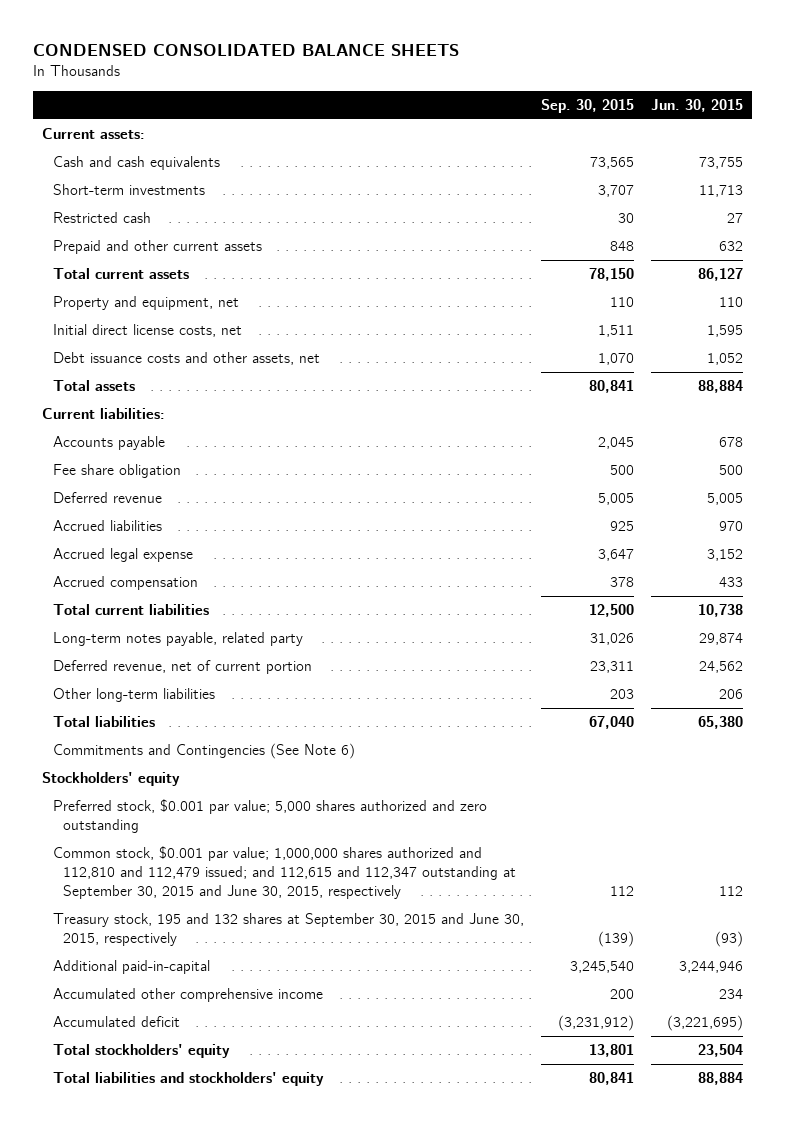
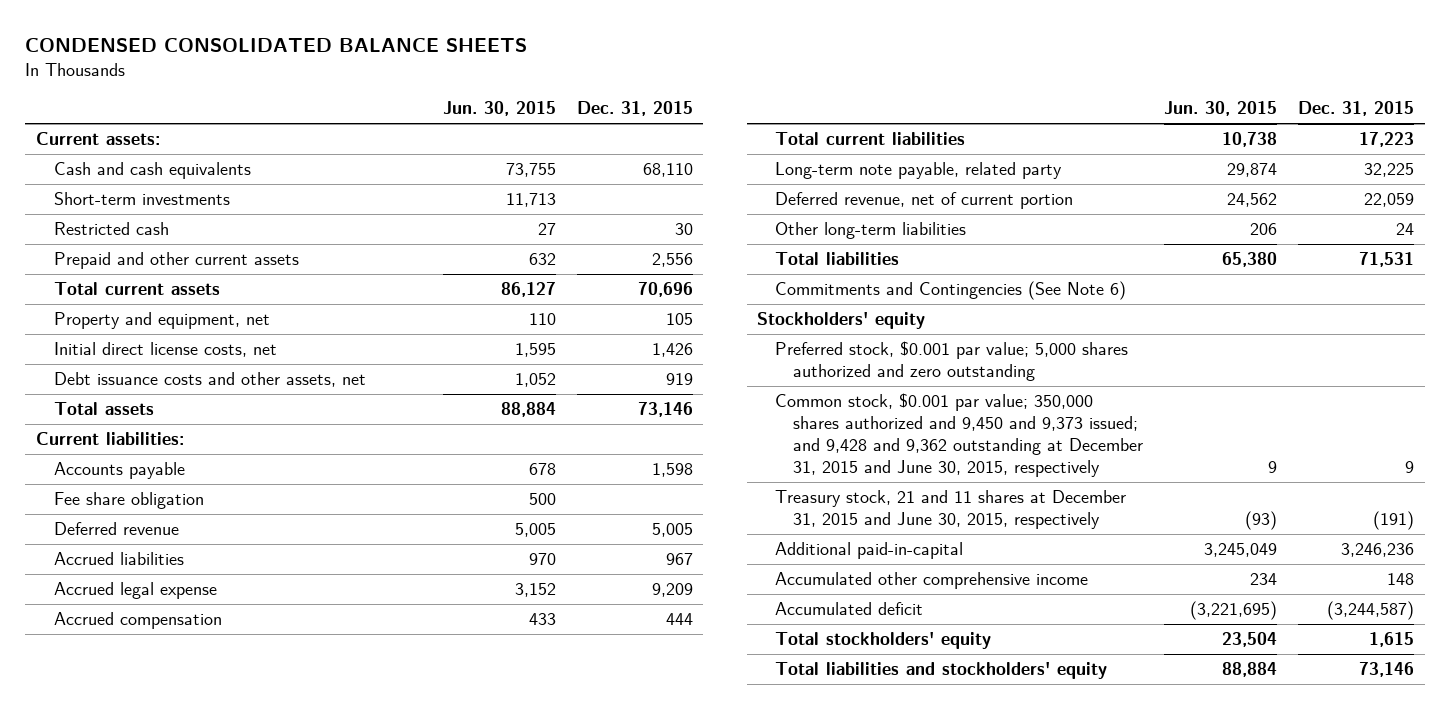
[541,98,635,113] Sep. 30, 2015 -> none
none -> [576,101,693,117] Dec. 31, 2015
[52,631,303,646] Long-term notes payable, related party -> [775,162,1063,180] Long-term note payable, related party
[52,845,517,899] Common stock, $0.001 par value; 1,000,000 shares authorized and 112,810 and 112,479 issued; and 112,615 and 112,347 outstanding at September 30, 2015 and June 30, 2015, respectively -> [775,393,1144,478] Common stock, $0.001 par value; 350,000 shares authorized and 9,450 and 9,373 issued; and 9,428 and 9,362 outstanding at December 31, 2015 and June 30, 2015, respectively
[719,885,744,896] 112 -> [1268,461,1278,474] 9
[52,912,524,946] Treasury stock, 195 and 132 shares at September 30, 2015 and June 30, 2015, respectively -> [775,490,1127,530] Treasury stock, 21 and 11 shares at December 31, 2015 and June 30, 2015, respectively
[679,960,744,973] 3,244,946 -> [1204,543,1278,558] 3,245,049

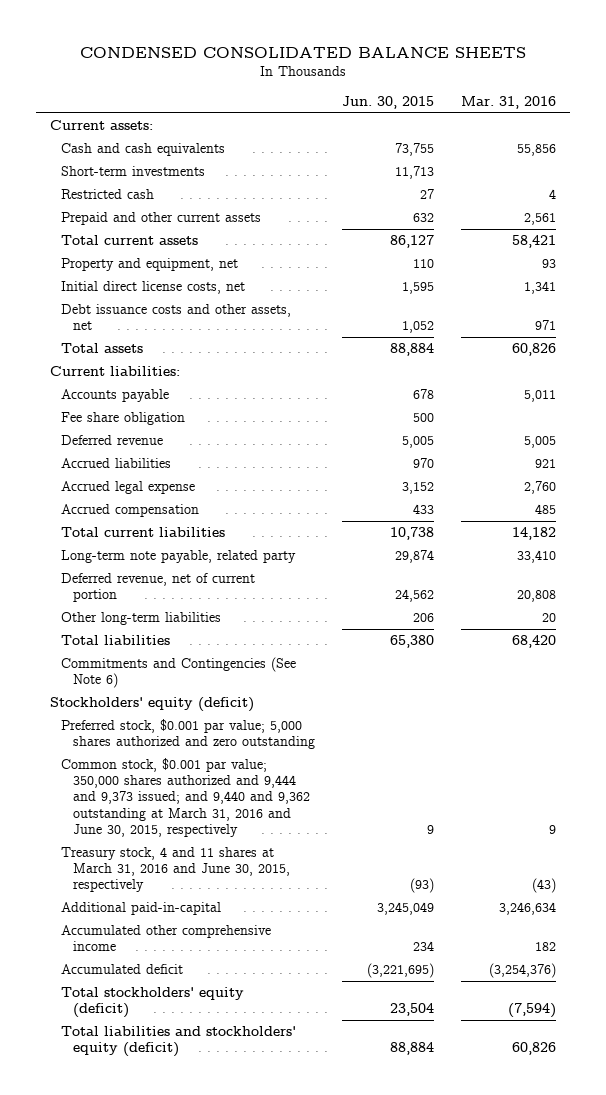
[576,101,693,117] Dec. 31, 2015 -> none
none -> [460,95,556,109] Mar. 31, 2016
[757,312,926,330] Stockholders' equity -> [50,697,255,713] Stockholders' equity (deficit)
[775,393,1144,478] Common stock, $0.001 par value; 350,000 shares authorized and 9,450 and 9,373 issued; and 9,428 and 9,362 outstanding at December 31, 2015 and June 30, 2015, respectively -> [61,758,310,837] Common stock, $0.001 par value; 350,000 shares authorized and 9,444 and 9,373 issued; and 9,440 and 9,362 outstanding at March 31, 2016 and June 30, 2015, respectively
[775,490,1127,530] Treasury stock, 21 and 11 shares at December 31, 2015 and June 30, 2015, respectively -> [61,847,290,893] Treasury stock, 4 and 11 shares at March 31, 2016 and June 30, 2015, respectively
[775,632,992,650] Total stockholders' equity -> [61,987,245,1019] Total stockholders' equity (deficit)
[775,662,1108,680] Total liabilities and stockholders' equity -> [61,1026,297,1058] Total liabilities and stockholders' equity (deficit)

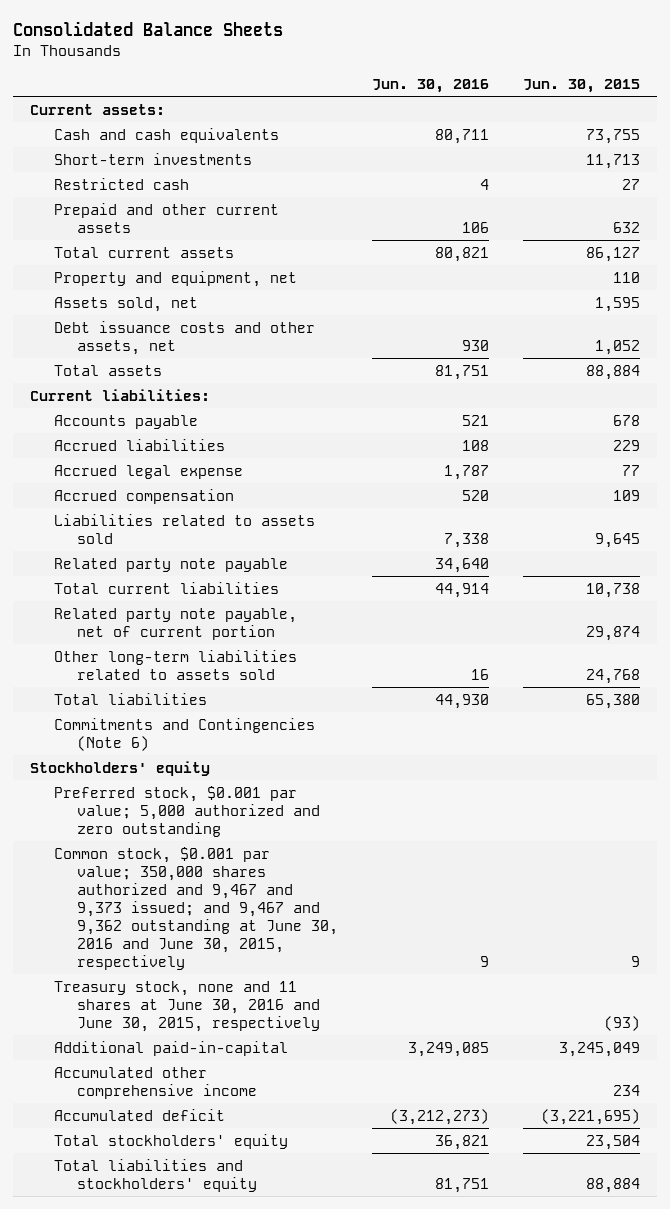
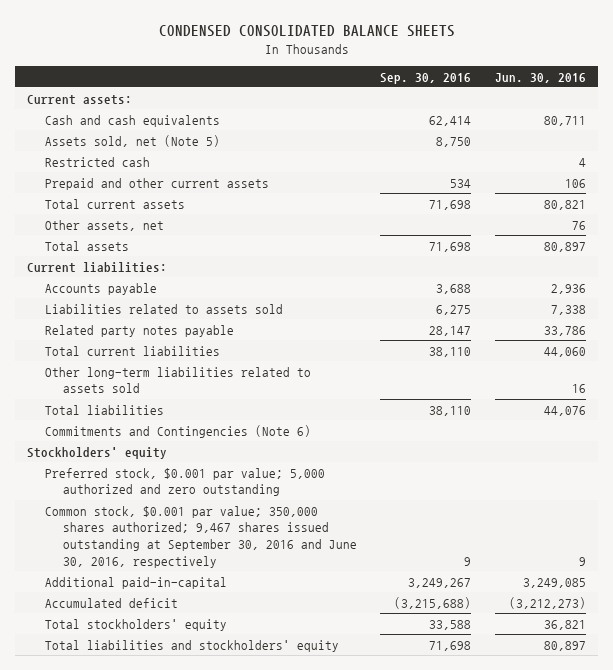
[13,21,284,37] Consolidated Balance Sheets -> [158,25,455,38] CONDENSED CONSOLIDATED BALANCE SHEETS
[522,78,640,93] Jun. 30, 2015 -> none
none -> [380,72,472,84] Sep. 30, 2016
[53,152,252,165] Short-term investments -> none
none -> [44,134,220,147] Assets sold, net (Note 5)
[53,270,297,287] Property and equipment, net -> none
[53,296,198,312] Assets sold, net -> none
[53,320,315,355] Debt issuance costs and other assets, net -> [44,219,164,231] Other assets, net
[461,339,489,351] 930 -> [572,220,587,230] 76
[434,364,489,380] 81,751 -> [544,241,587,252] 80,897
[53,438,225,451] Accrued liabilities -> none
[53,464,243,479] Accrued legal expense -> none
[53,488,234,504] Accrued compensation -> none
[461,414,489,426] 521 -> [551,283,587,294] 2,936
[53,607,297,640] Related party note payable, net of current portion -> none
[53,557,288,572] Related party note payable -> [44,324,234,337] Related party notes payable
[434,557,489,573] 34,640 -> [544,325,587,336] 33,786
[434,582,489,598] 44,914 -> [544,346,587,357] 44,060
[434,693,489,709] 44,930 -> [544,405,587,416] 44,076
[53,980,320,1032] Treasury stock, none and 11 shares at June 30, 2016 and June 30, 2015, respectively -> none
[53,846,338,970] Common stock, $0.001 par value; 350,000 shares authorized and 9,467 and 9,373 issued; and 9,467 and 9,362 outstanding at June 30, 2016 and June 30, 2015, respectively -> [44,505,357,569] Common stock, $0.001 par value; 350,000 shares authorized; 9,467 shares issued outstanding at September 30, 2016 and June 30, 2016, respectively
[53,1066,257,1099] Accumulated other comprehensive income -> none
[434,1177,489,1193] 81,751 -> [544,640,587,651] 80,897

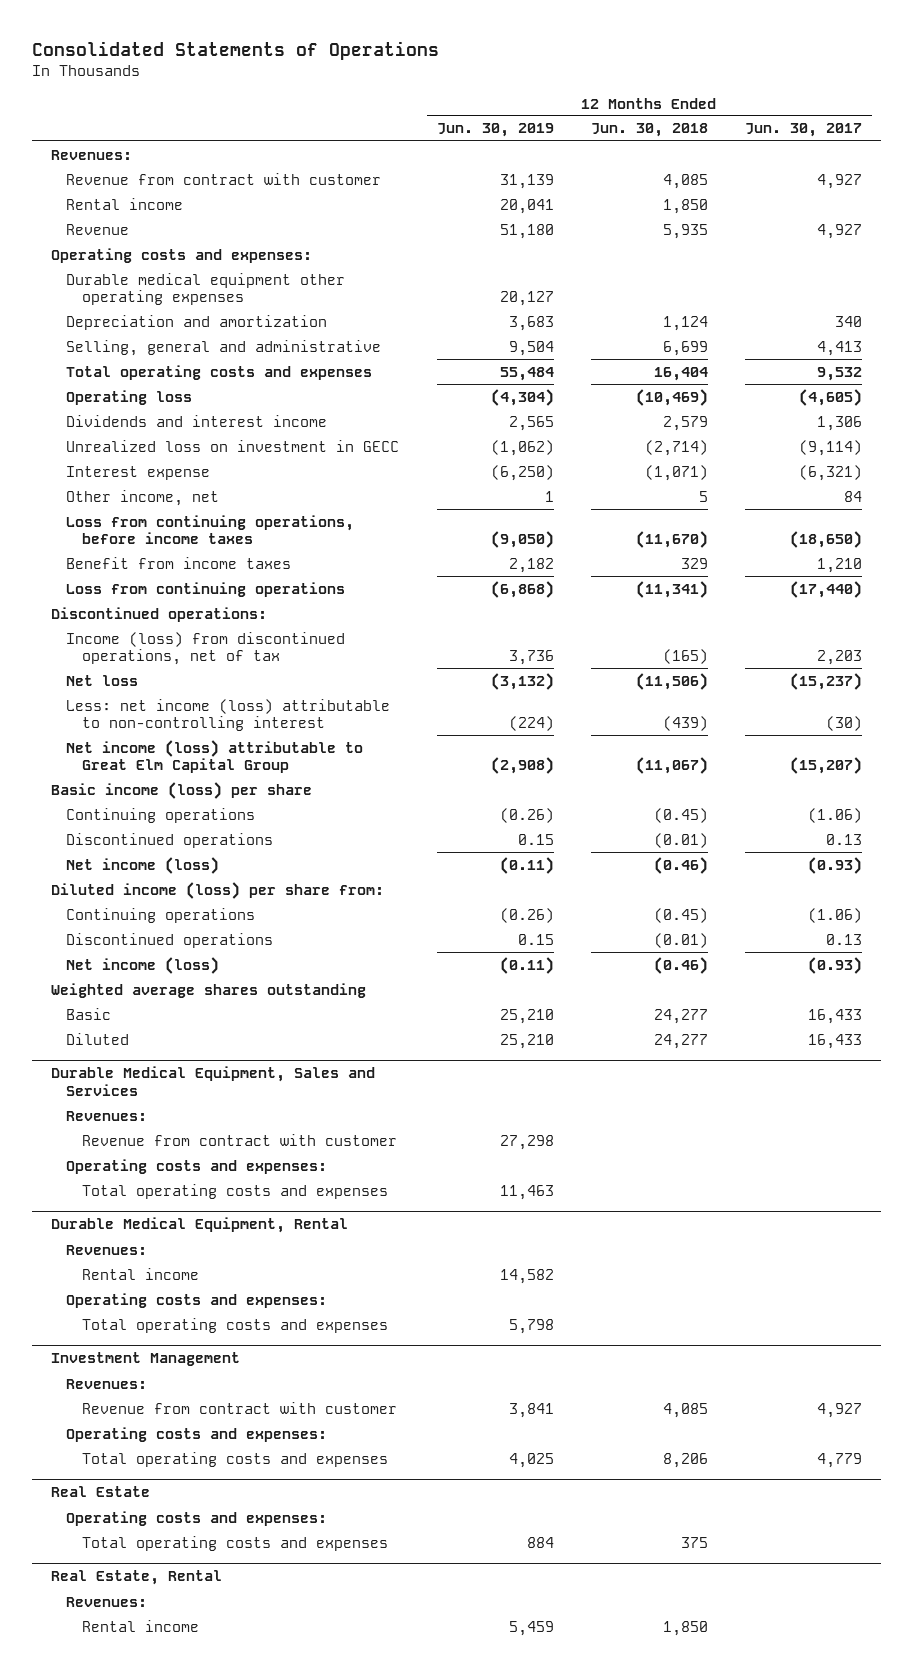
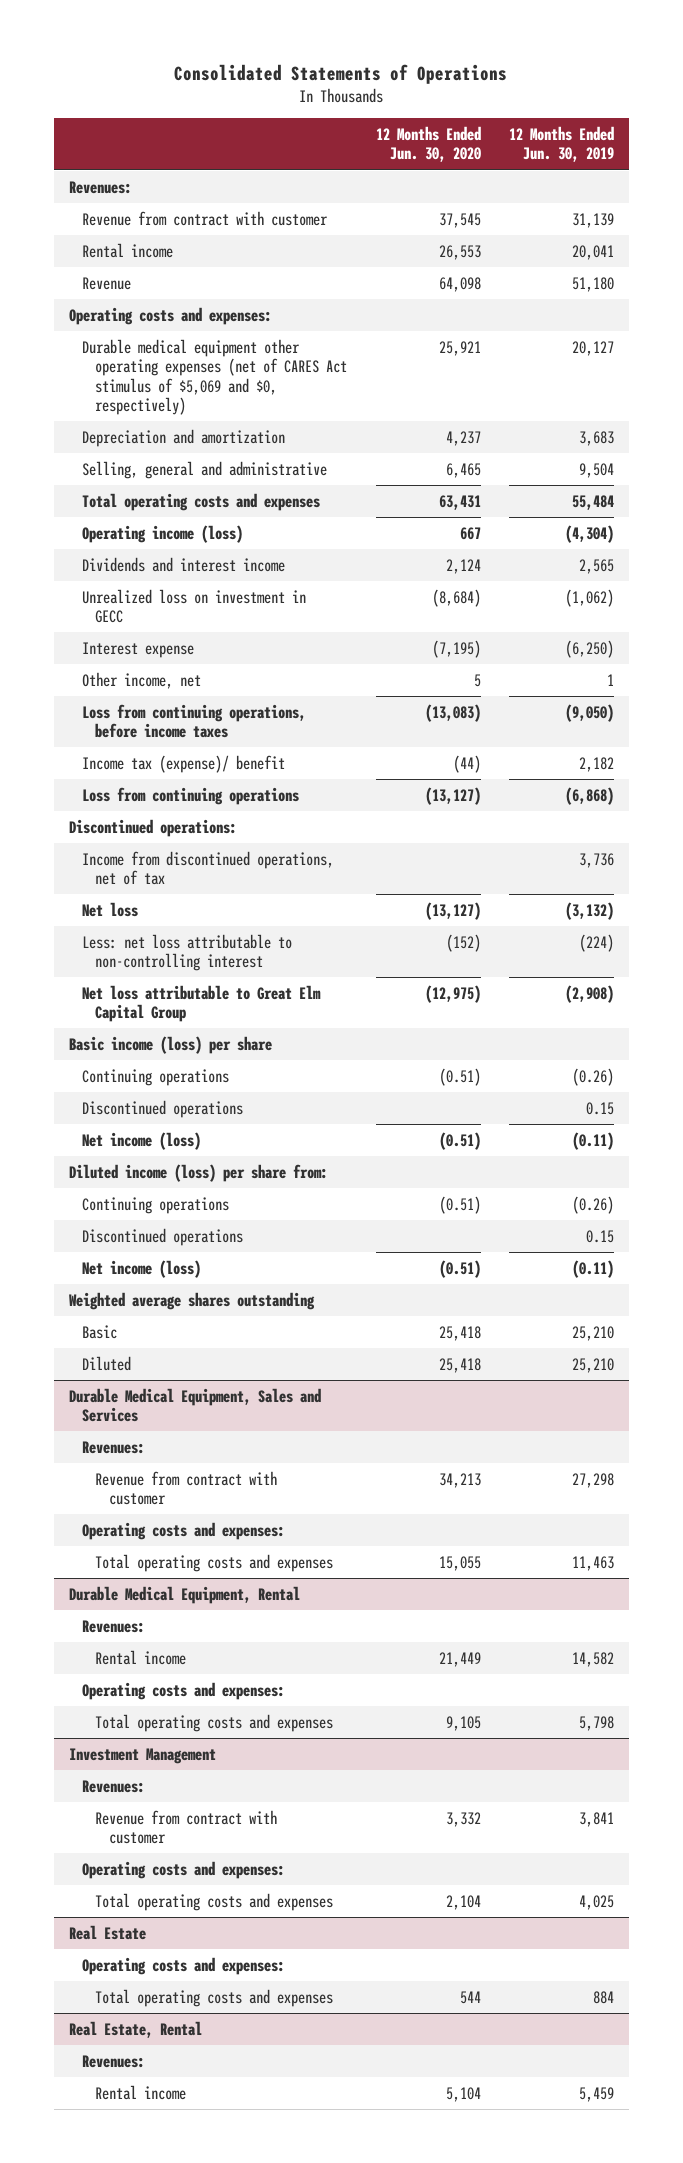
[590,123,708,138] Jun. 30, 2018 -> none
[745,123,863,138] Jun. 30, 2017 -> none
none -> [375,125,481,163] 12 Months Ended Jun. 30, 2020
[66,272,346,306] Durable medical equipment other operating expenses -> [82,338,348,415] Durable medical equipment other operating expenses (net of CARES Act stimulus of $5,069 and $0, respectively)
[66,389,193,405] Operating loss -> [82,524,244,543] Operating income (loss)
[66,556,292,569] Benefit from income taxes -> [82,754,286,773] Income tax (expense)/ benefit
[66,631,346,666] Income (loss) from discontinued operations, net of tax -> [82,850,335,886] Income from discontinued operations, net of tax
[66,698,391,732] Less: net income (loss) attributable to non-controlling interest -> [82,933,293,972] Less: net loss attributable to non-controlling interest
[66,739,364,774] Net income (loss) attributable to Great Elm Capital Group -> [82,984,322,1023] Net loss attributable to Great Elm Capital Group

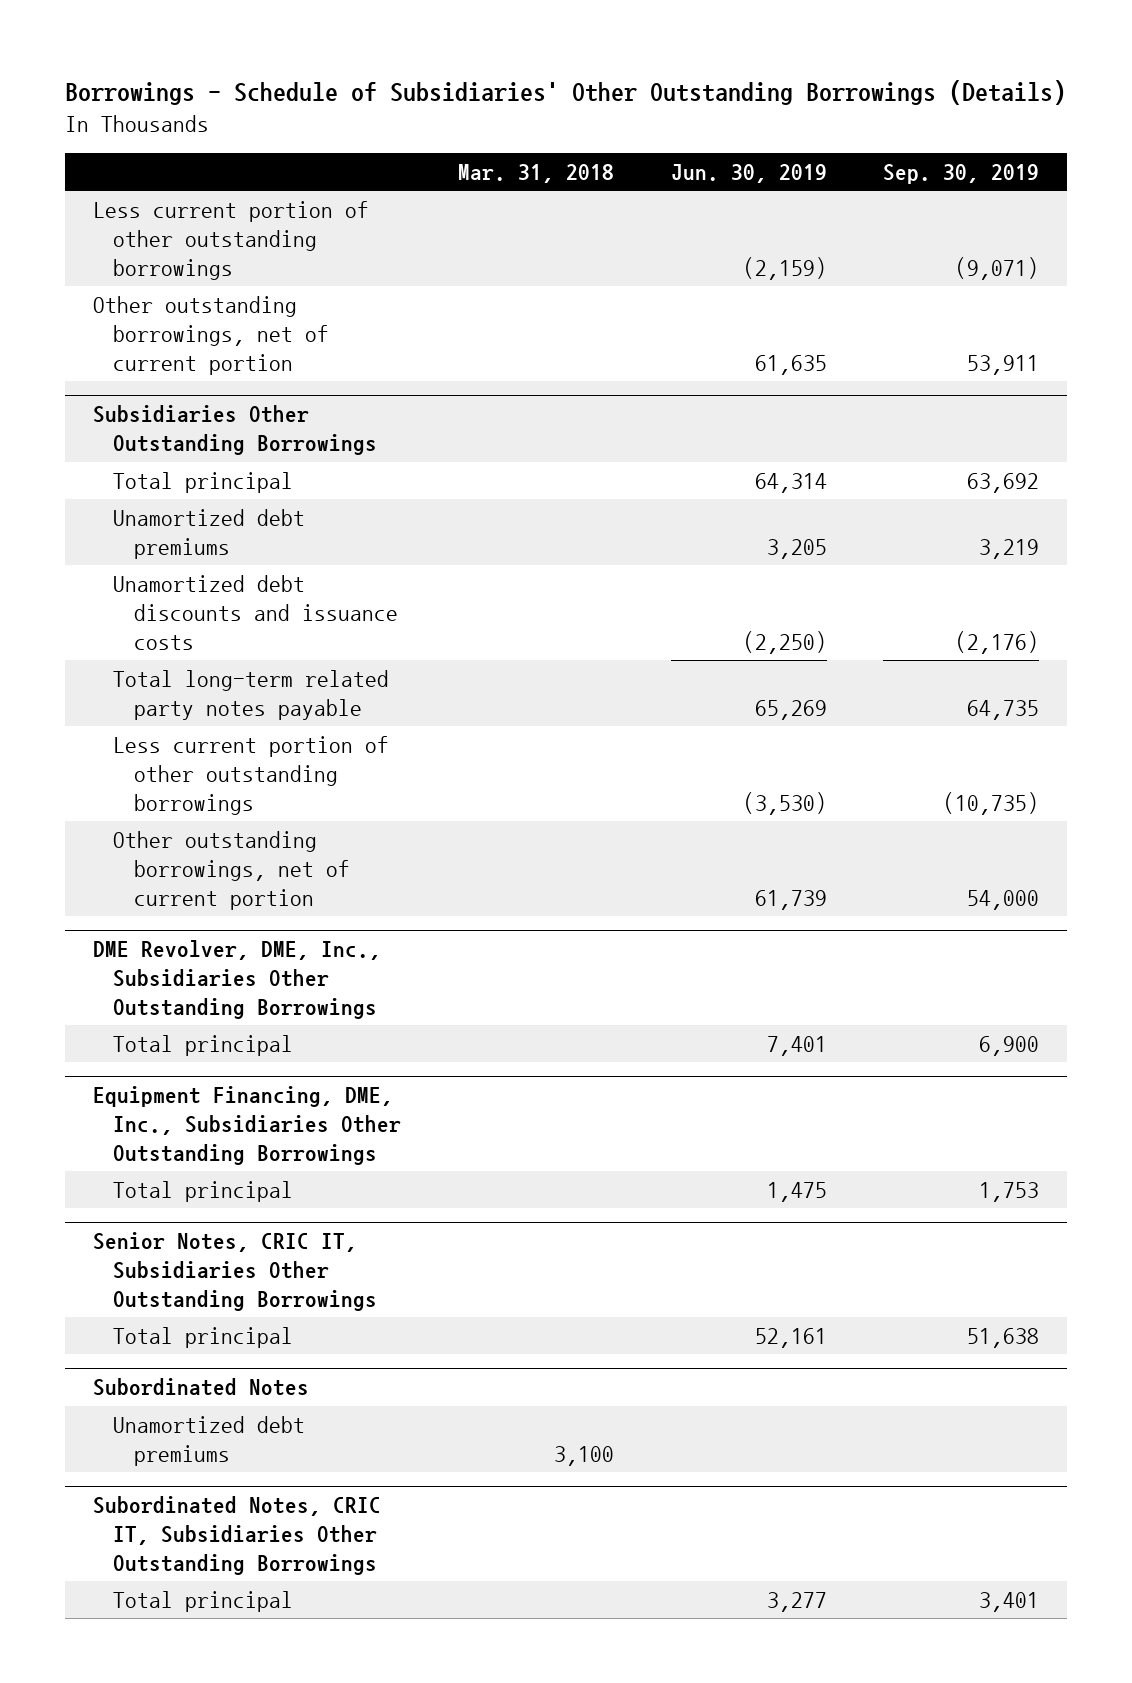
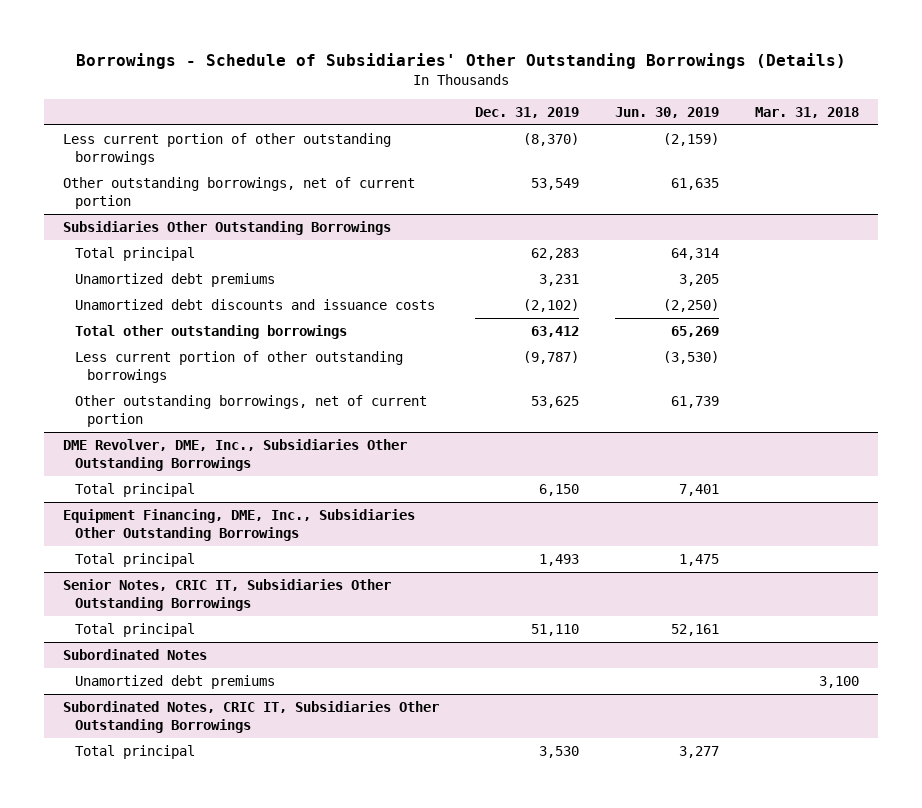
[883,163,1040,184] Sep. 30, 2019 -> none
none -> [474,106,579,118] Dec. 31, 2019
[113,669,390,720] Total long-term related party notes payable -> [74,325,347,340] Total other outstanding borrowings

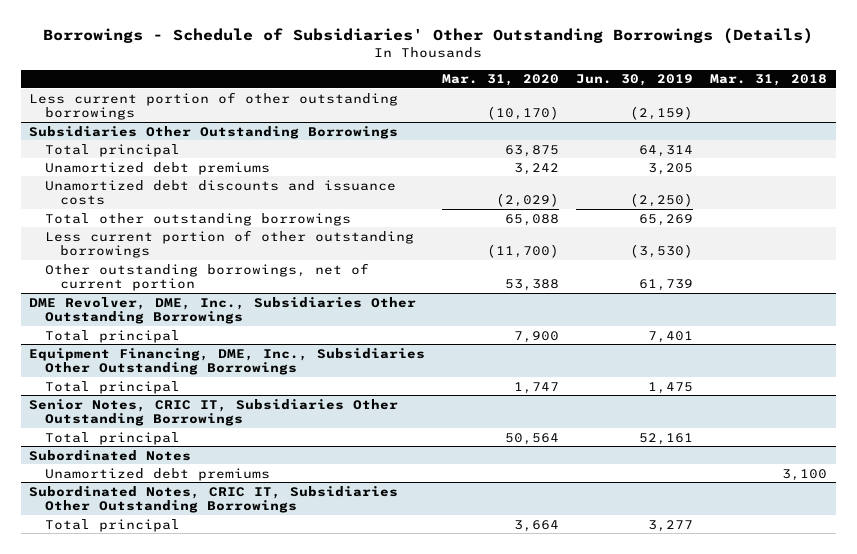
[474,106,579,118] Dec. 31, 2019 -> none
none -> [442,74,560,87] Mar. 31, 2020
[62,177,415,210] Other outstanding borrowings, net of current portion -> none

